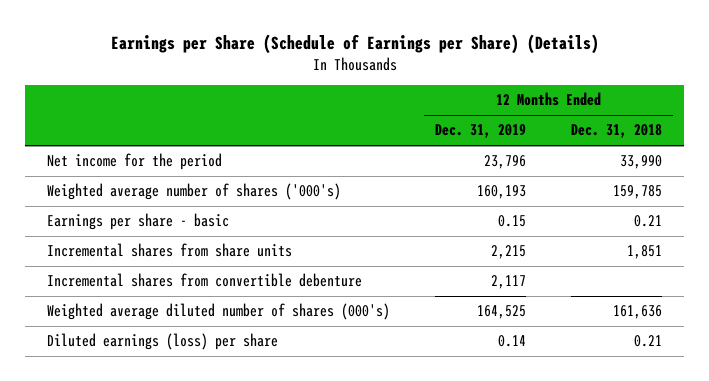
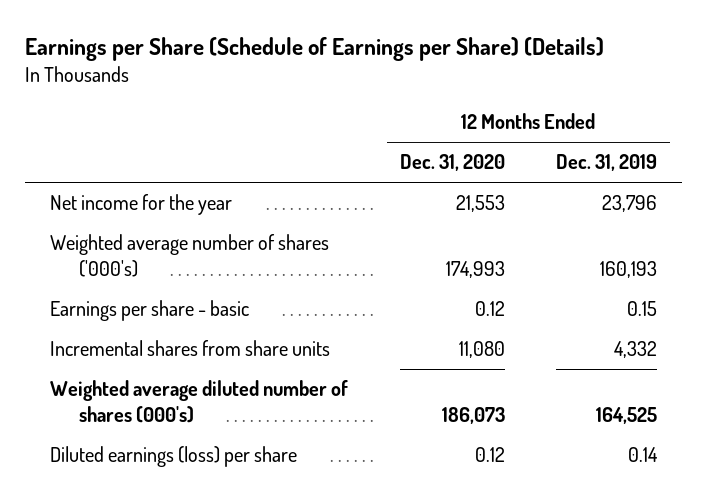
[570,124,662,139] Dec. 31, 2018 -> none
none -> [399,154,505,172] Dec. 31, 2020
[47,153,223,171] Net income for the period -> [50,194,233,216] Net income for the year
[47,273,363,288] Incremental shares from convertible debenture -> none
[491,245,527,260] 2,215 -> [613,341,657,359] 4,332

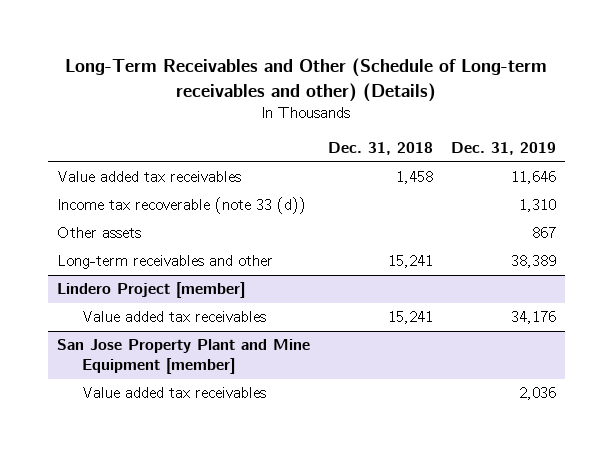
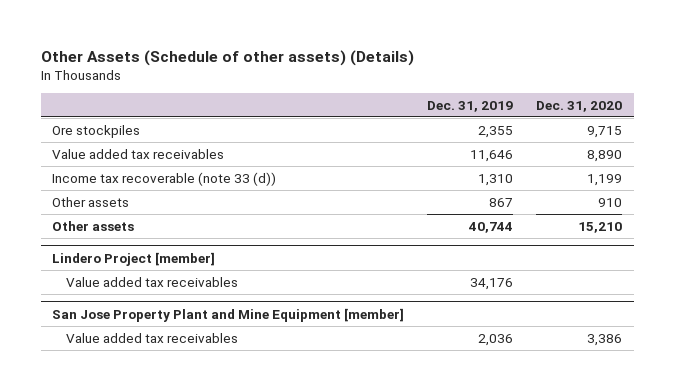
[65,58,548,102] Long-Term Receivables and Other (Schedule of Long-term receivables and other) (Details) -> [40,49,414,66] Other Assets (Schedule of other assets) (Details)
[327,142,433,156] Dec. 31, 2018 -> none
none -> [536,100,623,112] Dec. 31, 2020
none -> [52,124,141,138] Ore stockpiles
[56,255,273,270] Long-term receivables and other -> none
none -> [52,220,135,231] Other assets

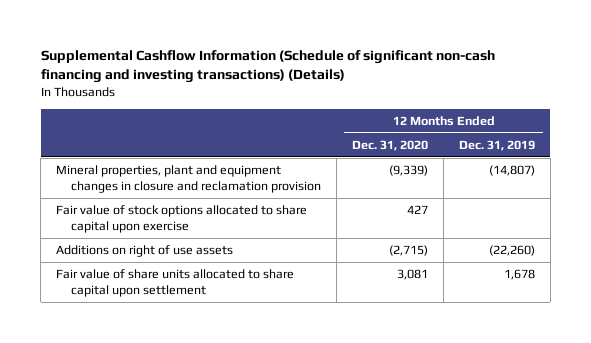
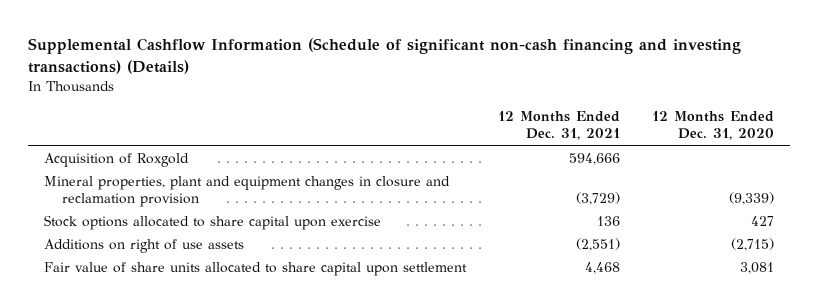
[458,139,535,151] Dec. 31, 2019 -> none
none -> [498,111,621,141] 12 Months Ended Dec. 31, 2021
none -> [44,152,190,167] Acquisition of Roxgold
[56,205,308,234] Fair value of stock options allocated to share capital upon exercise -> [44,214,382,230] Stock options allocated to share capital upon exercise

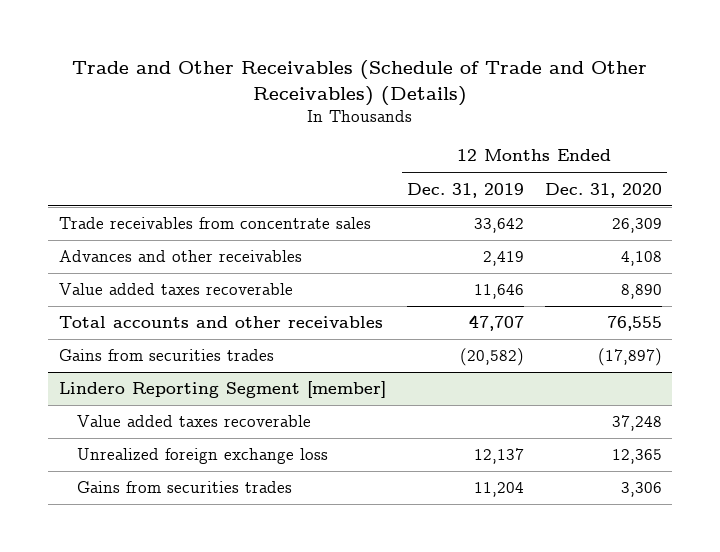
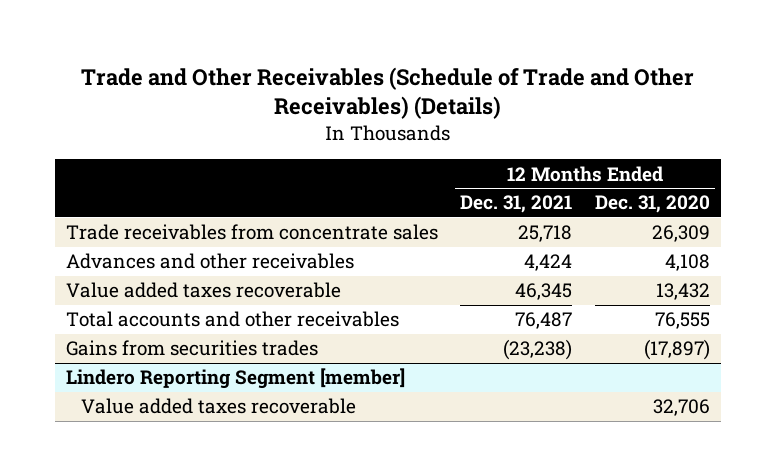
[406,182,524,198] Dec. 31, 2019 -> none
none -> [460,195,573,214] Dec. 31, 2021
[620,284,662,300] 8,890 -> [655,283,710,301] 13,432
[76,448,328,465] Unrealized foreign exchange loss -> none
[76,481,292,494] Gains from securities trades -> none
[611,415,662,432] 37,248 -> [652,399,710,417] 32,706

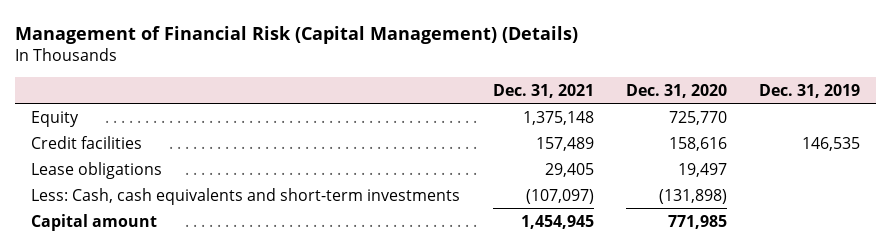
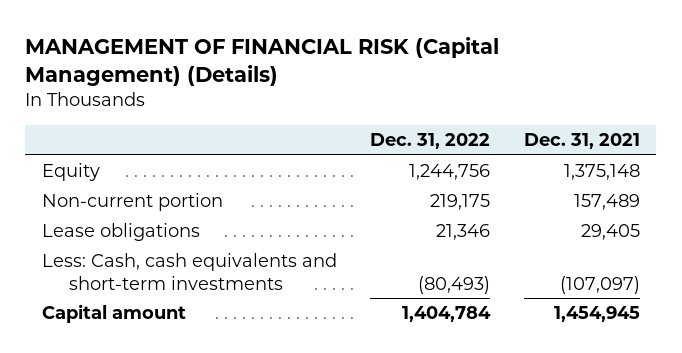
[15,25,579,44] Management of Financial Risk (Capital Management) (Details) -> [25,36,500,86] MANAGEMENT OF FINANCIAL RISK (Capital Management) (Details)
[626,83,728,98] Dec. 31, 2020 -> none
[759,83,861,98] Dec. 31, 2019 -> none
none -> [370,132,491,149] Dec. 31, 2022
[31,135,143,149] Credit facilities -> [42,193,224,212] Non-current portion

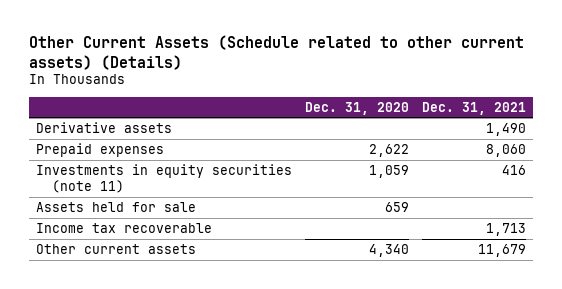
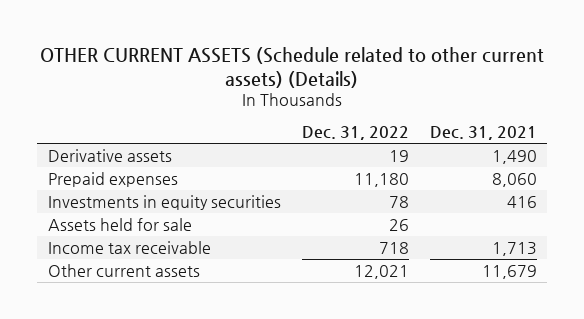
[29,35,525,70] Other Current Assets (Schedule related to other current assets) (Details) -> [40,46,545,88] OTHER CURRENT ASSETS (Schedule related to other current assets) (Details)
[304,101,409,115] Dec. 31, 2020 -> none
none -> [301,126,409,141] Dec. 31, 2022
[35,163,292,193] Investments in equity securities (note 11) -> [47,194,281,210] Investments in equity securities
[35,222,212,233] Income tax recoverable -> [47,240,211,254] Income tax receivable

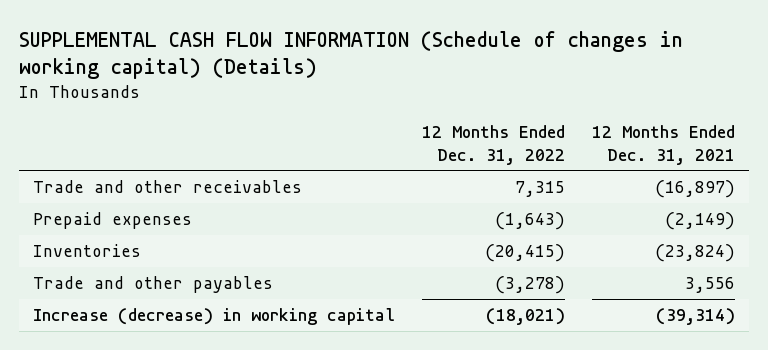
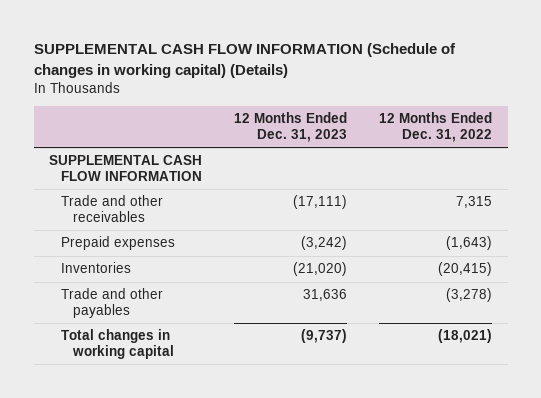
[592,124,736,165] 12 Months Ended Dec. 31, 2021 -> none
none -> [234,112,348,143] 12 Months Ended Dec. 31, 2023
none -> [49,155,203,182] SUPPLEMENTAL CASH FLOW INFORMATION
[32,308,395,326] Increase (decrease) in working capital -> [61,329,175,360] Total changes in working capital

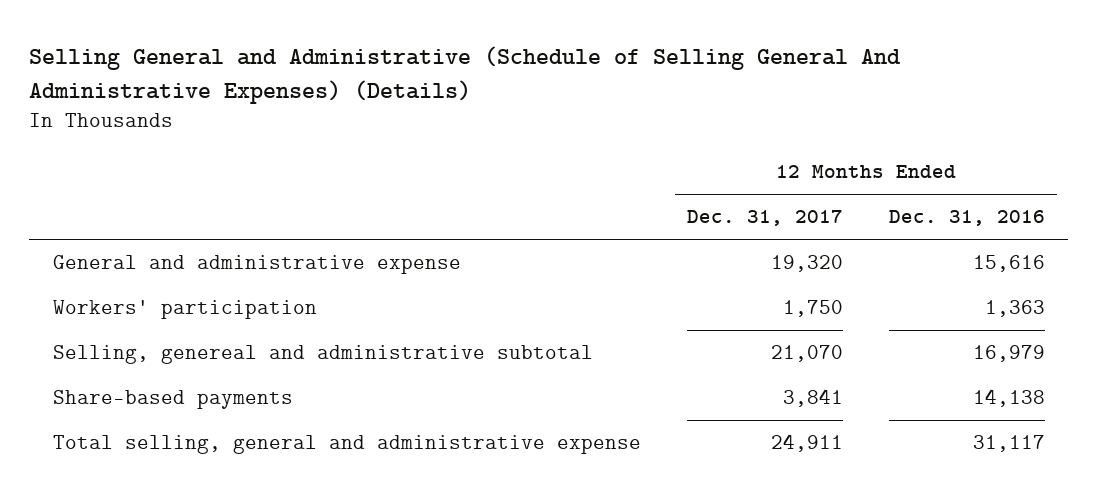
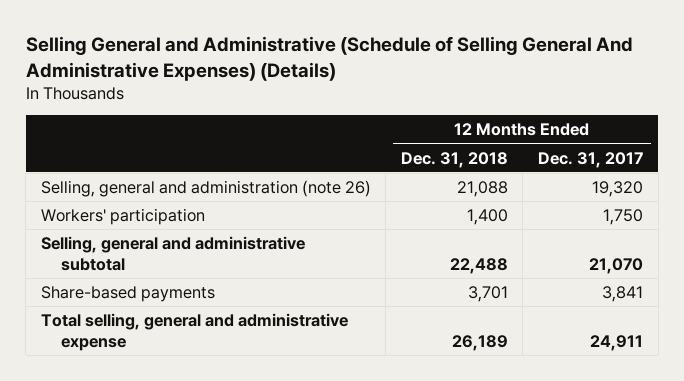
[889,210,1046,227] Dec. 31, 2016 -> none
none -> [400,151,508,168] Dec. 31, 2018
[52,255,461,275] General and administrative expense -> [40,179,371,197] Selling, general and administration (note 26)
[52,345,593,365] Selling, genereal and administrative subtotal -> [40,235,305,271] Selling, general and administrative subtotal

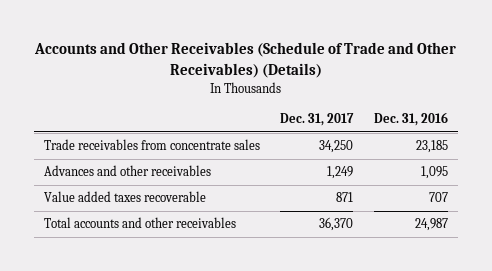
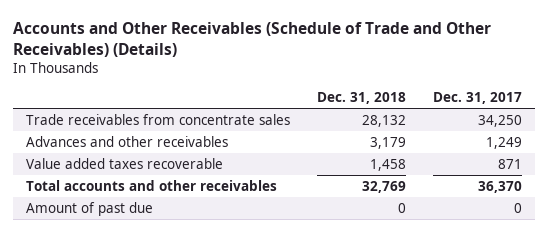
[373,112,448,127] Dec. 31, 2016 -> none
none -> [316,92,406,105] Dec. 31, 2018
none -> [26,201,154,216] Amount of past due

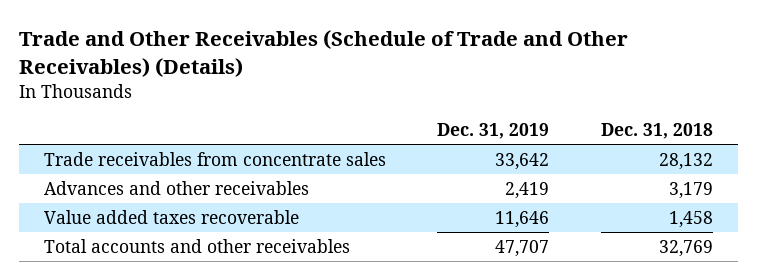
[12,21,491,57] Accounts and Other Receivables (Schedule of Trade and Other Receivables) (Details) -> [18,30,628,77] Trade and Other Receivables (Schedule of Trade and Other Receivables) (Details)
[432,92,522,105] Dec. 31, 2017 -> none
none -> [437,123,550,140] Dec. 31, 2019
[26,201,154,216] Amount of past due -> none

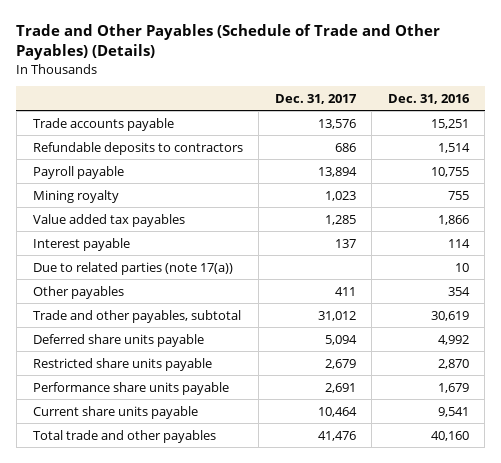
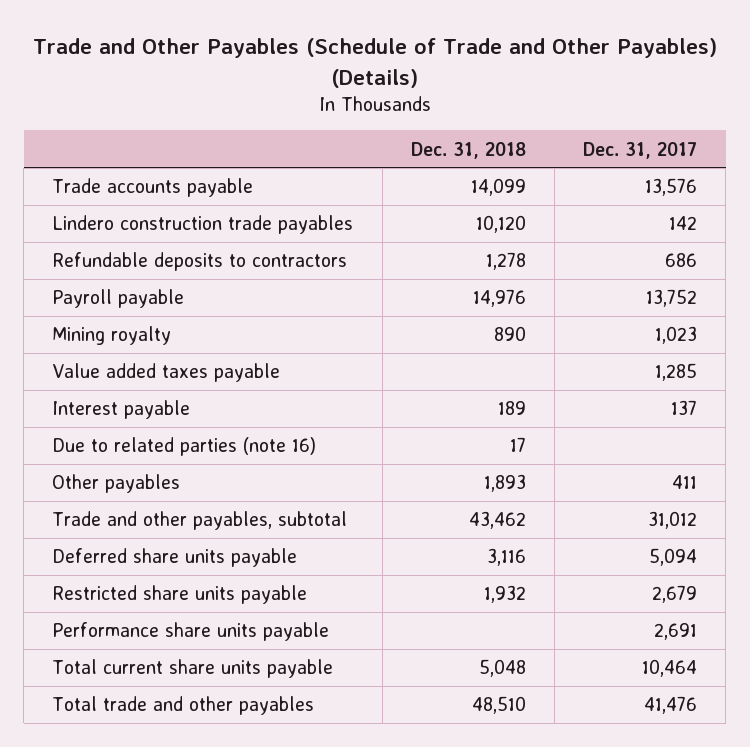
[387,93,470,104] Dec. 31, 2016 -> none
none -> [410,141,526,159] Dec. 31, 2018
none -> [52,215,354,235] Lindero construction trade payables
[317,166,357,177] 13,894 -> [646,289,698,308] 13,752
[32,213,185,227] Value added tax payables -> [52,363,281,383] Value added taxes payable
[32,261,233,275] Due to related parties (note 17(a)) -> [52,437,317,457] Due to related parties (note 16)
[32,405,198,419] Current share units payable -> [52,659,334,679] Total current share units payable

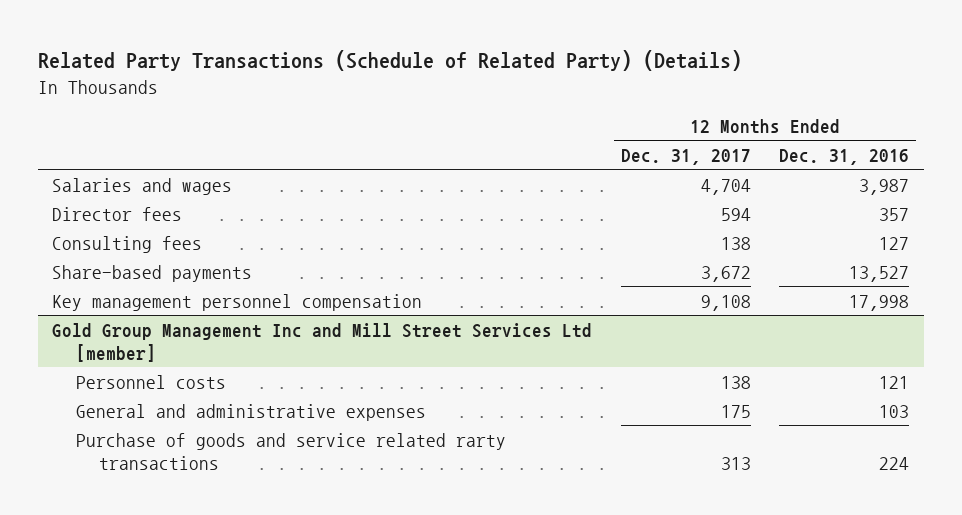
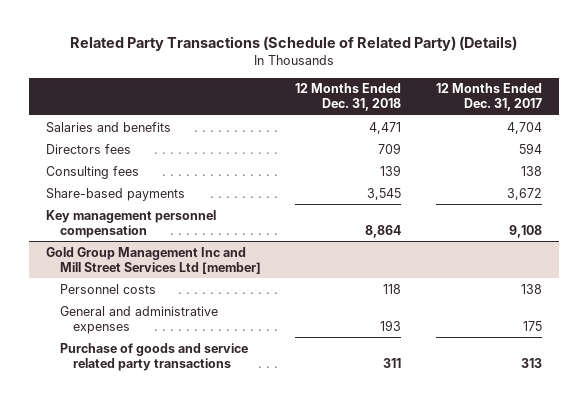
[779,148,910,165] Dec. 31, 2016 -> none
none -> [295,83,402,112] 12 Months Ended Dec. 31, 2018
[52,177,233,195] Salaries and wages -> [46,121,172,133] Salaries and benefits
[52,206,183,221] Director fees -> [46,143,132,154] Directors fees
[75,432,506,470] Purchase of goods and service related rarty transactions -> [59,342,248,371] Purchase of goods and service related party transactions

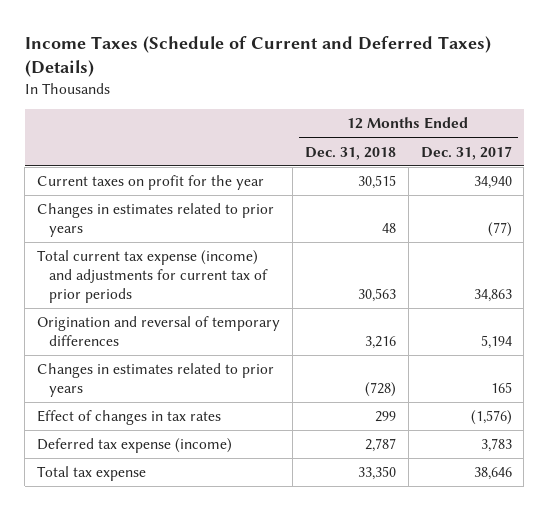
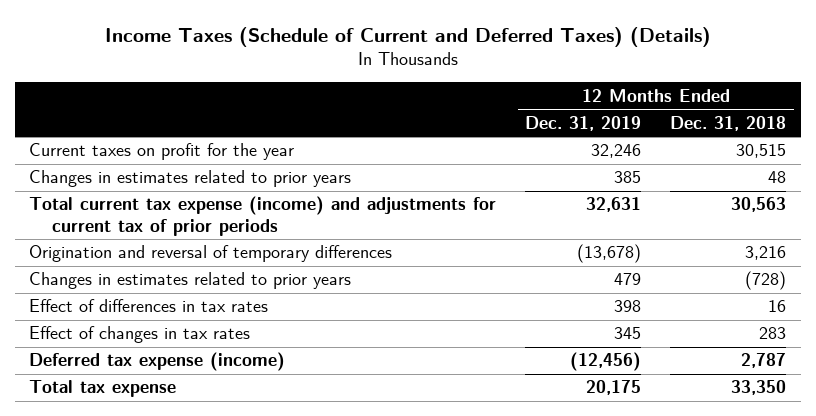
[420,145,512,160] Dec. 31, 2017 -> none
none -> [525,115,642,131] Dec. 31, 2019
none -> [29,299,269,313] Effect of differences in tax rates
[374,411,396,423] 299 -> [759,327,787,340] 283

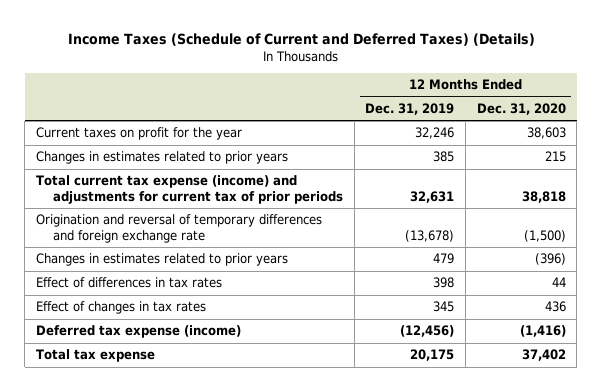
[670,115,787,131] Dec. 31, 2018 -> none
none -> [476,102,566,115] Dec. 31, 2020
[29,245,393,263] Origination and reversal of temporary differences -> [36,214,323,243] Origination and reversal of temporary differences and foreign exchange rate

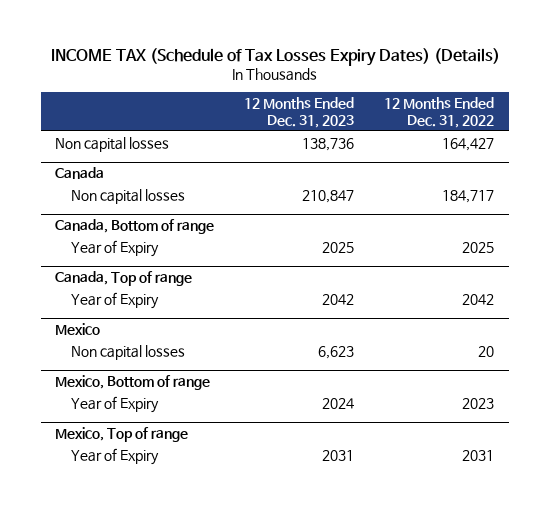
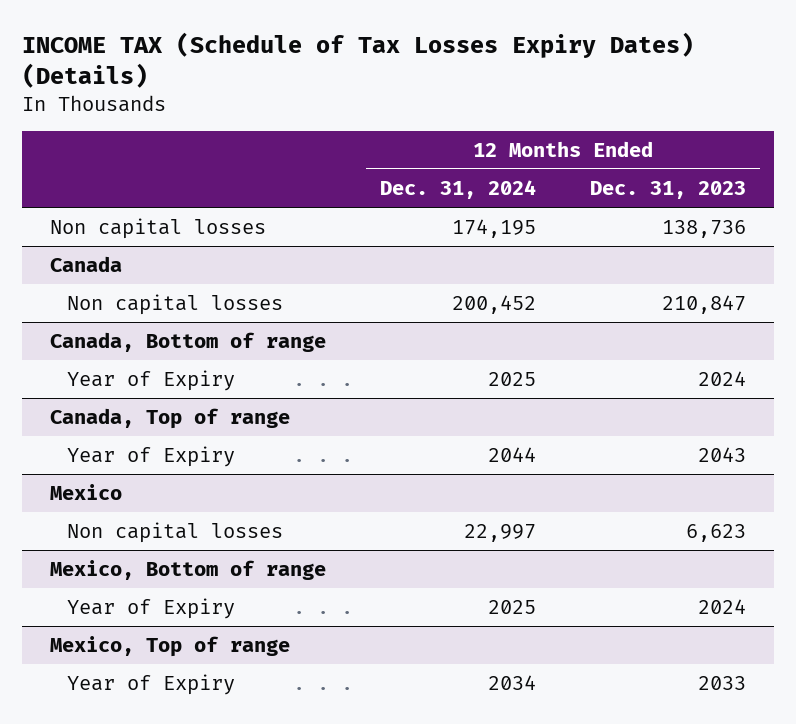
[383,97,494,128] 12 Months Ended Dec. 31, 2022 -> none
none -> [379,180,536,200] Dec. 31, 2024
[322,241,355,253] 2025 -> [698,371,747,387] 2024
[322,293,355,305] 2042 -> [698,447,747,463] 2043
[322,449,355,461] 2031 -> [698,676,747,691] 2033

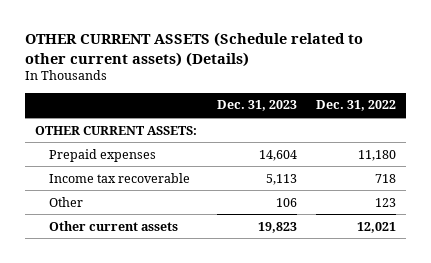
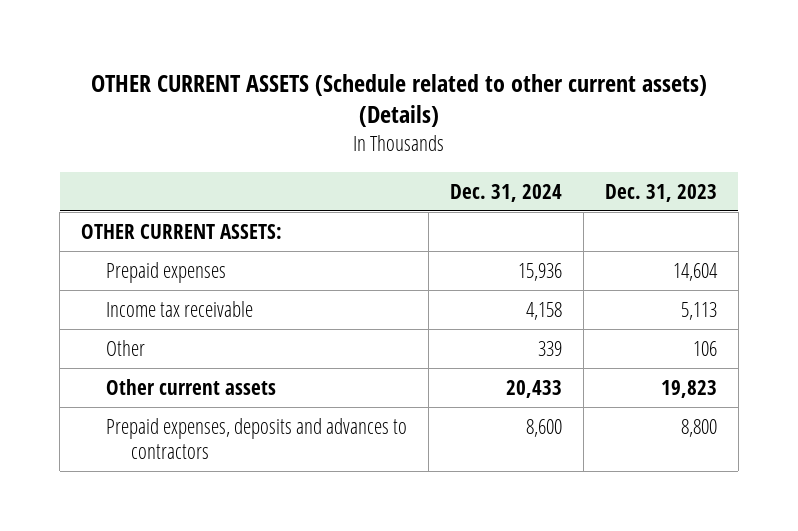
[316,100,397,112] Dec. 31, 2022 -> none
none -> [449,183,562,202] Dec. 31, 2024
[49,172,191,183] Income tax recoverable -> [106,300,254,317] Income tax receivable
none -> [106,417,408,459] Prepaid expenses, deposits and advances to contractors

